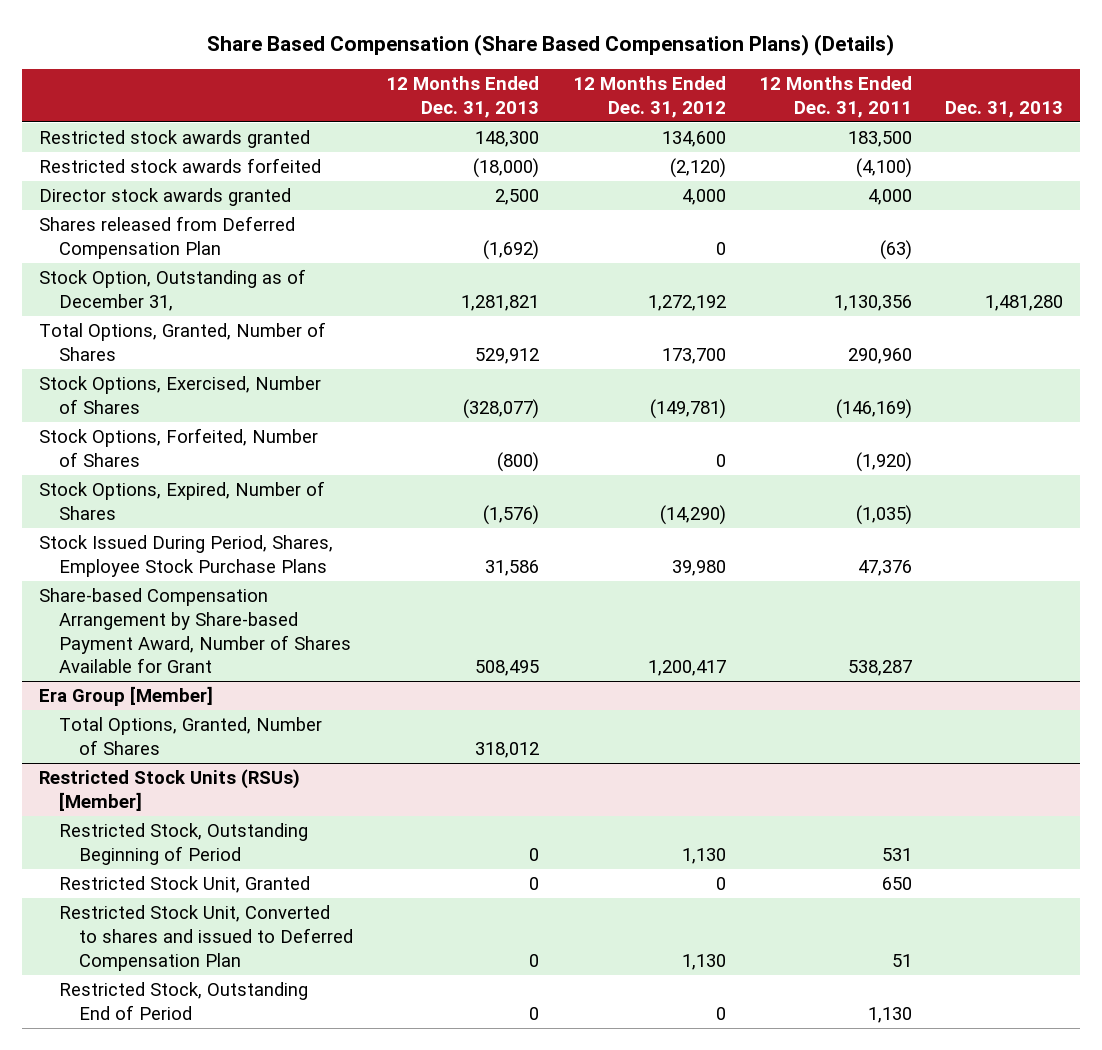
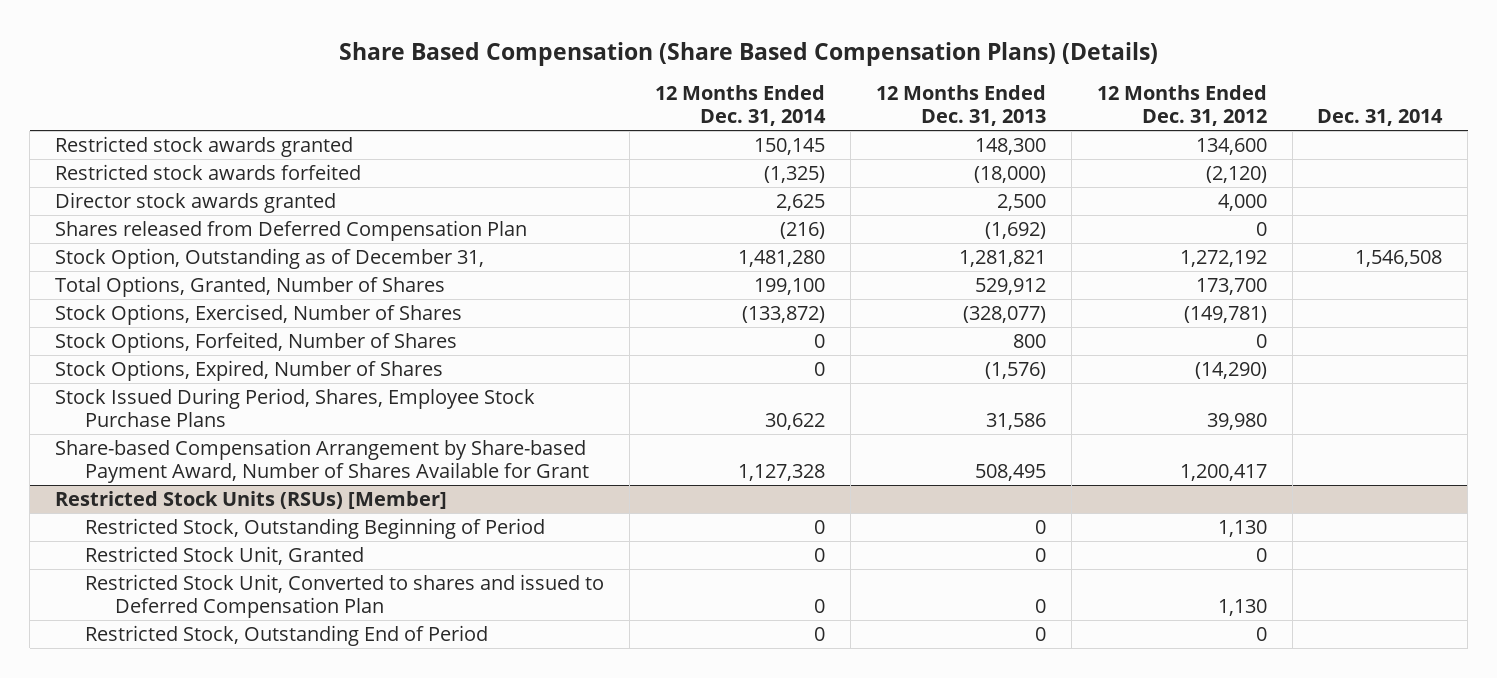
[758,76,912,118] 12 Months Ended Dec. 31, 2011 -> none
[945,100,1064,118] Dec. 31, 2013 -> none
none -> [654,85,826,126] 12 Months Ended Dec. 31, 2014
none -> [1317,108,1444,126] Dec. 31, 2014
[497,451,540,472] (800) -> [1012,333,1046,348] 800
[38,686,213,707] Era Group [Member] -> none
[58,717,322,755] Total Options, Granted, Number of Shares -> none

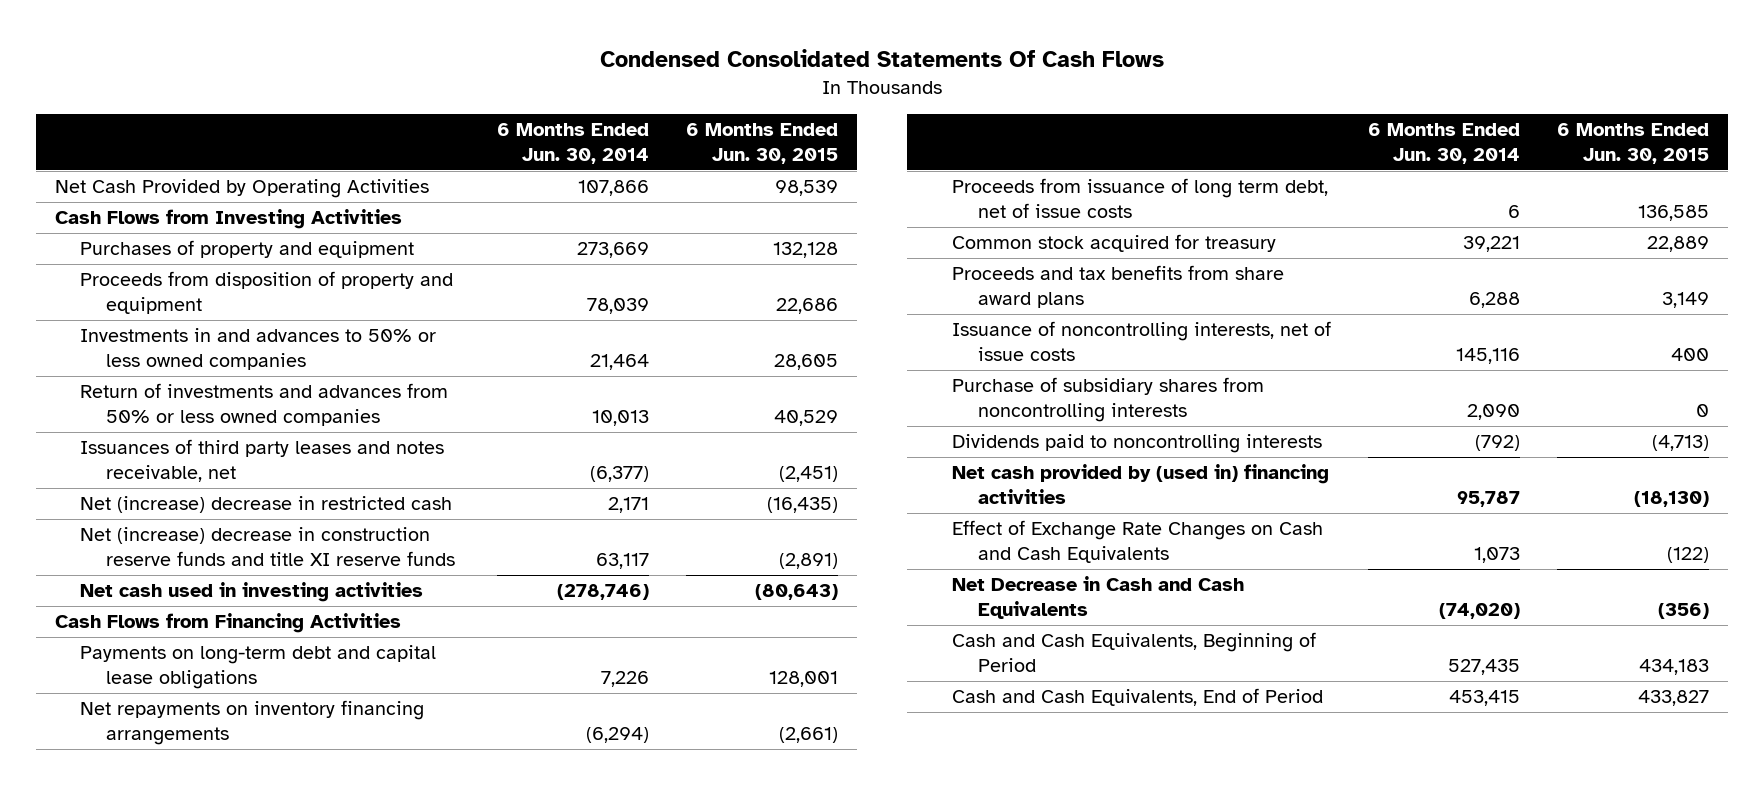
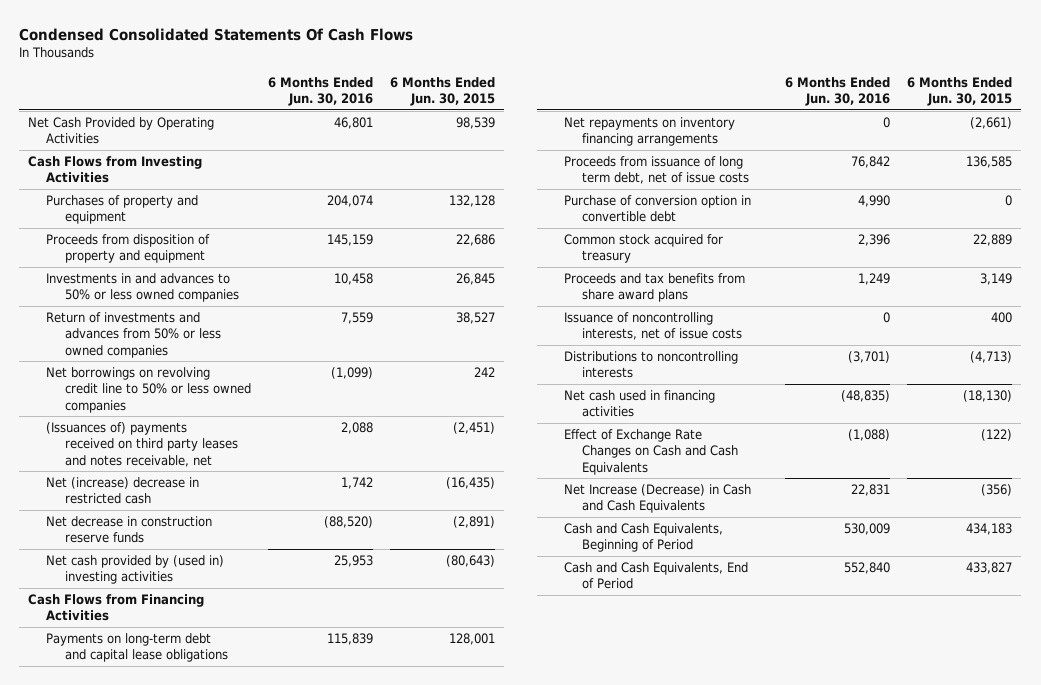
[496,123,649,165] 6 Months Ended Jun. 30, 2014 -> none
none -> [267,76,373,106] 6 Months Ended Jun. 30, 2016
[774,354,839,371] 28,605 -> [456,273,496,286] 26,845
[774,410,839,427] 40,529 -> [456,312,496,325] 38,527
none -> [46,367,251,413] Net borrowings on revolving credit line to 50% or less owned companies
[80,439,445,483] Issuances of third party leases and notes receivable, net -> [46,422,238,467] (Issuances of) payments received on third party leases and notes receivable, net
[80,527,456,567] Net (increase) decrease in construction reserve funds and title XI reserve funds -> [46,516,213,544] Net decrease in construction reserve funds
[80,582,424,603] Net cash used in investing activities -> [46,555,225,585] Net cash provided by (used in) investing activities
none -> [563,195,751,223] Purchase of conversion option in convertible debt
[951,377,1264,423] Purchase of subsidiary shares from noncontrolling interests -> none
[951,434,1322,454] Dividends paid to noncontrolling interests -> [563,351,738,379] Distributions to noncontrolling interests
[951,464,1329,505] Net cash provided by (used in) financing activities -> [563,390,715,418] Net cash used in financing activities
[951,576,1244,620] Net Decrease in Cash and Cash Equivalents -> [563,484,751,514] Net Increase (Decrease) in Cash and Cash Equivalents

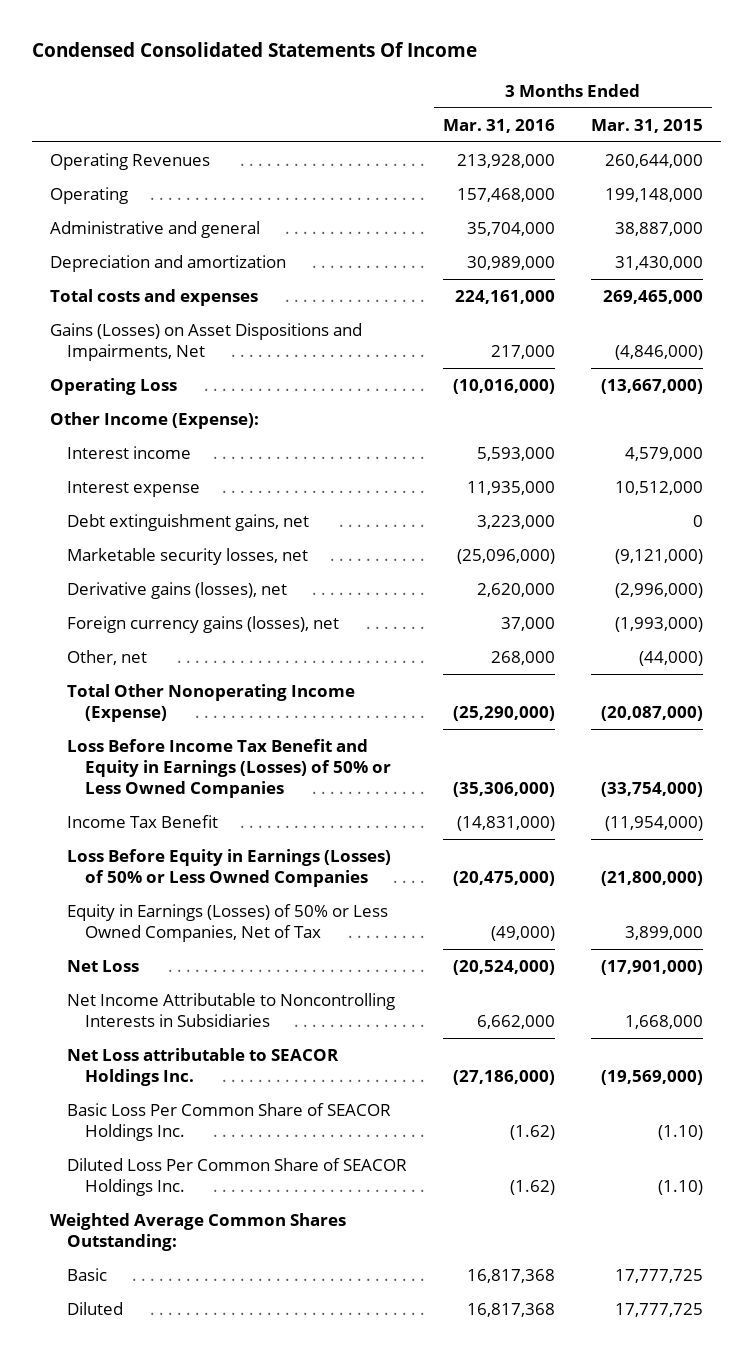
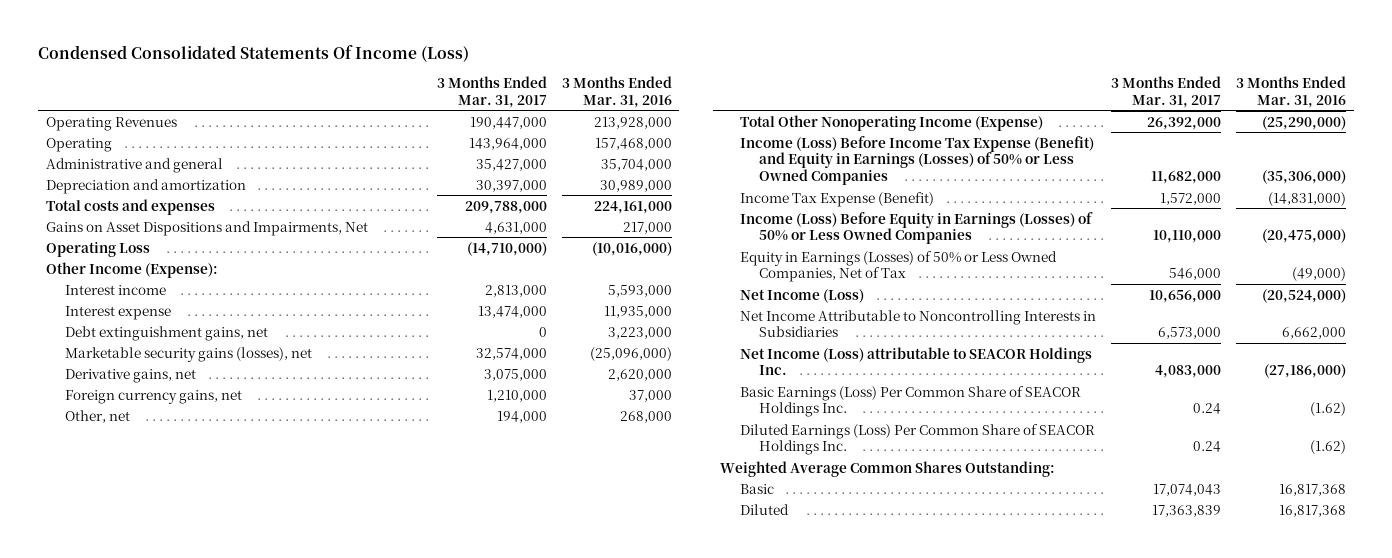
[31,42,477,58] Condensed Consolidated Statements Of Income -> [38,44,470,62] Condensed Consolidated Statements Of Income (Loss)
[590,118,703,133] Mar. 31, 2015 -> none
none -> [436,75,547,108] 3 Months Ended Mar. 31, 2017
[49,322,362,361] Gains (Losses) on Asset Dispositions and Impairments, Net -> [45,220,368,236] Gains on Asset Dispositions and Impairments, Net
[67,547,309,565] Marketable security losses, net -> [65,346,313,362] Marketable security gains (losses), net
[67,581,288,599] Derivative gains (losses), net -> [65,368,197,383] Derivative gains, net
[67,615,340,633] Foreign currency gains (losses), net -> [65,389,243,404] Foreign currency gains, net
[67,738,392,798] Loss Before Income Tax Benefit and Equity in Earnings (Losses) of 50% or Less Owned Companies -> [739,135,1094,186] Income (Loss) Before Income Tax Expense (Benefit) and Equity in Earnings (Losses) of 50% or Less Owned Companies
[67,814,219,828] Income Tax Benefit -> [739,191,934,207] Income Tax Expense (Benefit)
[67,848,392,887] Loss Before Equity in Earnings (Losses) of 50% or Less Owned Companies -> [739,211,1093,245] Income (Loss) Before Equity in Earnings (Losses) of 50% or Less Owned Companies
[67,959,140,972] Net Loss -> [739,288,864,303] Net Income (Loss)
[67,1047,340,1086] Net Loss attributable to SEACOR Holdings Inc. -> [739,346,1092,376] Net Income (Loss) attributable to SEACOR Holdings Inc.
[67,1102,392,1141] Basic Loss Per Common Share of SEACOR Holdings Inc. -> [739,385,1081,418] Basic Earnings (Loss) Per Common Share of SEACOR Holdings Inc.
[67,1157,408,1196] Diluted Loss Per Common Share of SEACOR Holdings Inc. -> [739,423,1095,456] Diluted Earnings (Loss) Per Common Share of SEACOR Holdings Inc.

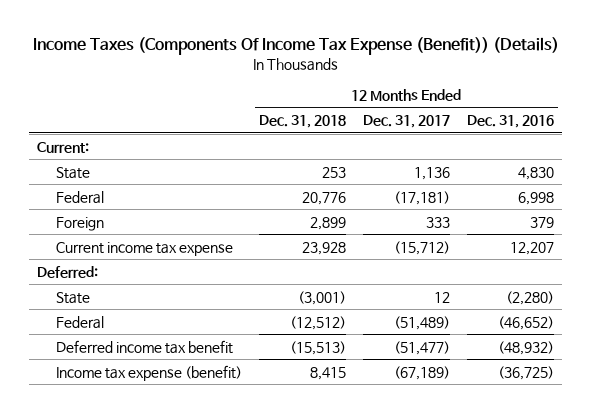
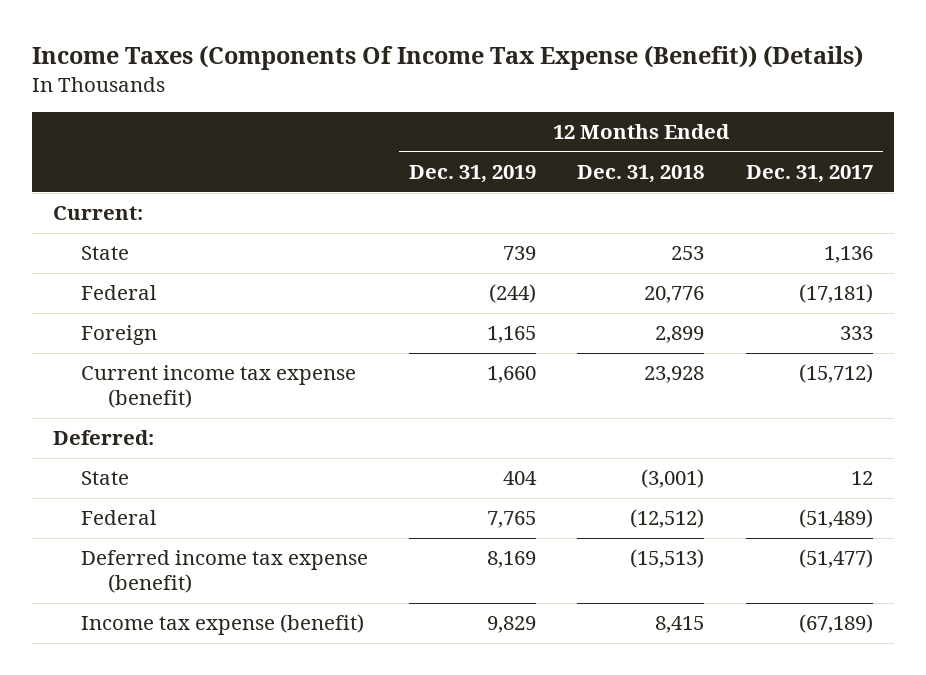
[466,115,554,129] Dec. 31, 2016 -> none
none -> [409,165,537,184] Dec. 31, 2019
[56,241,234,256] Current income tax expense -> [80,365,356,409] Current income tax expense (benefit)
[56,339,234,354] Deferred income tax benefit -> [80,550,368,594] Deferred income tax expense (benefit)

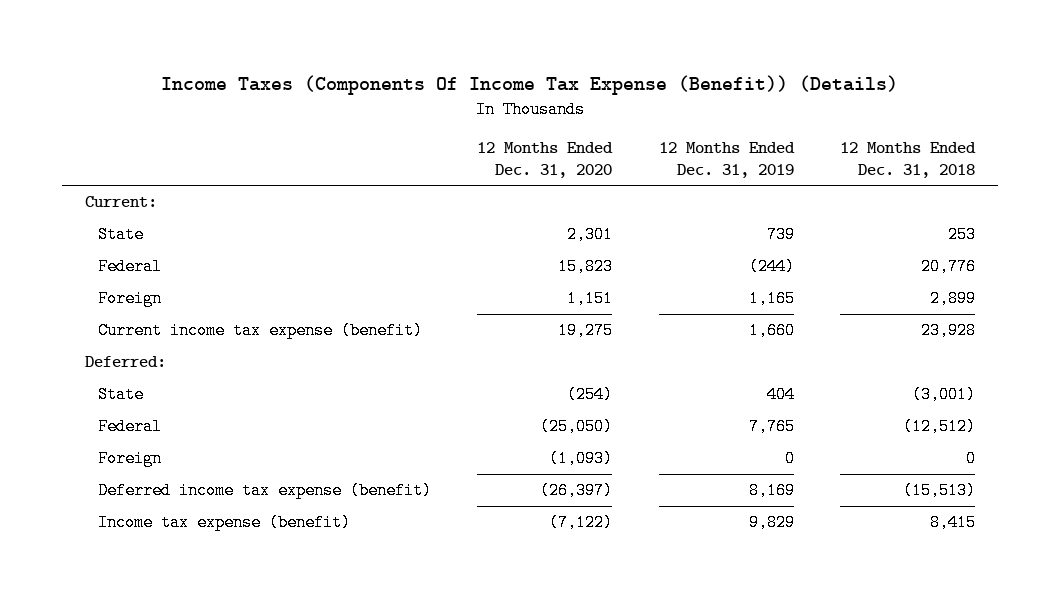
[745,165,873,184] Dec. 31, 2017 -> none
none -> [477,141,614,178] 12 Months Ended Dec. 31, 2020
none -> [97,450,162,468] Foreign

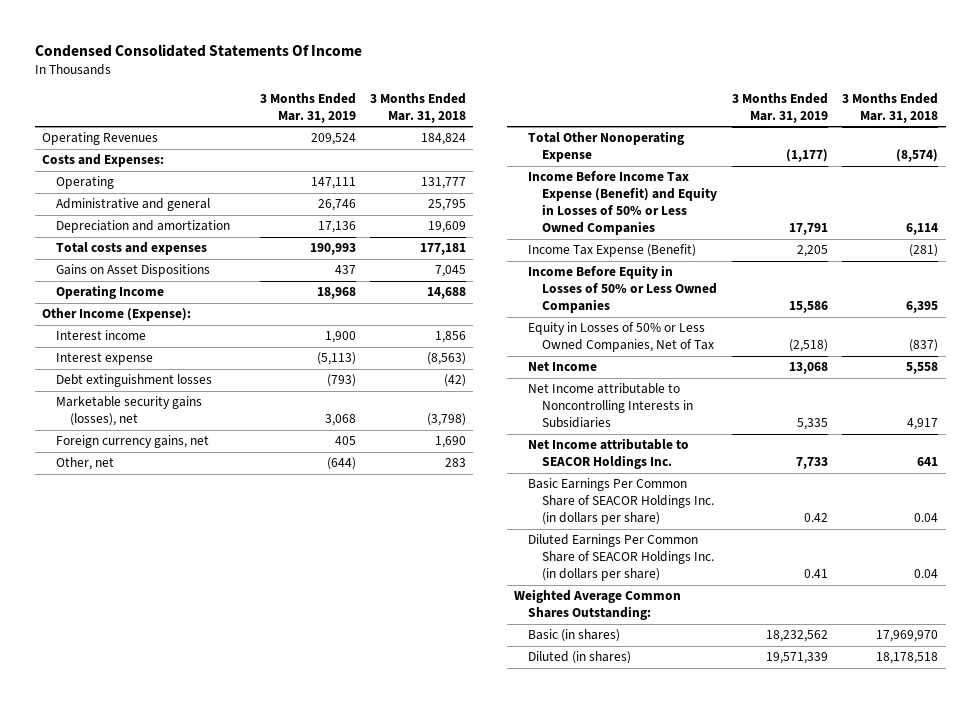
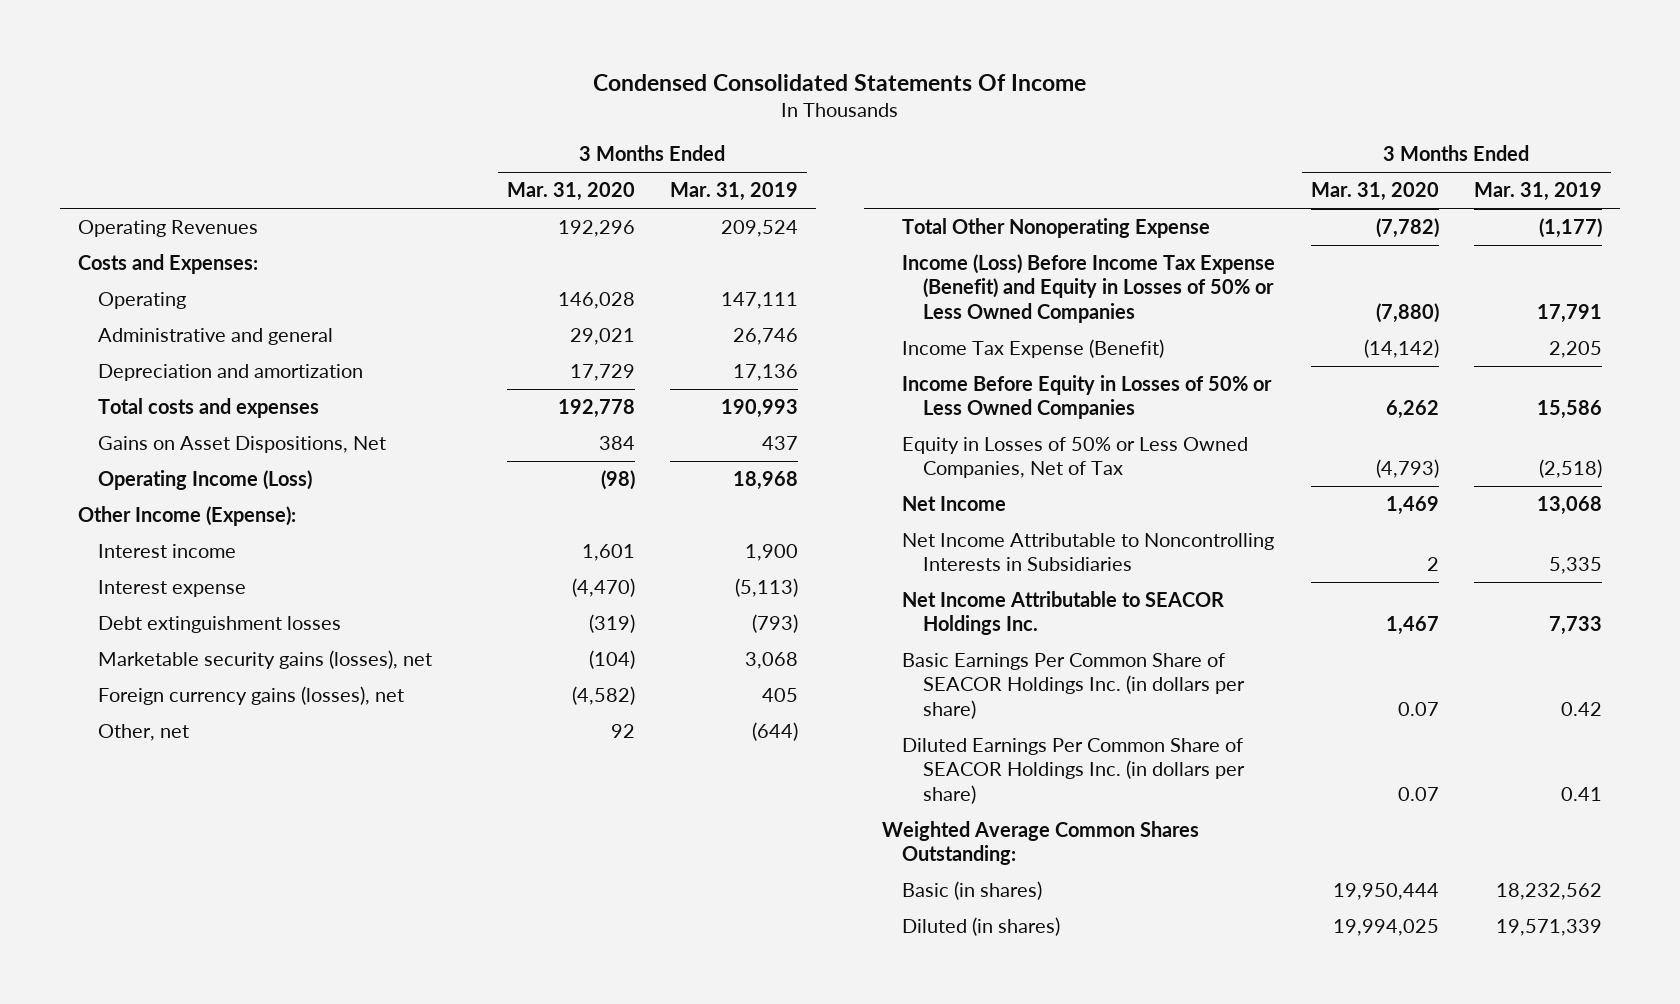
[370,92,467,123] 3 Months Ended Mar. 31, 2018 -> none
none -> [506,182,635,202] Mar. 31, 2020
[56,264,211,278] Gains on Asset Dispositions -> [98,435,387,453] Gains on Asset Dispositions, Net
[56,285,165,300] Operating Income -> [98,469,313,490] Operating Income (Loss)
[56,435,210,449] Foreign currency gains, net -> [98,685,405,705] Foreign currency gains (losses), net
[528,171,718,236] Income Before Income Tax Expense (Benefit) and Equity in Losses of 50% or Less Owned Companies -> [902,253,1276,323] Income (Loss) Before Income Tax Expense (Benefit) and Equity in Losses of 50% or Less Owned Companies
[528,383,694,429] Net Income attributable to Noncontrolling Interests in Subsidiaries -> [902,532,1275,572] Net Income Attributable to Noncontrolling Interests in Subsidiaries
[528,438,690,470] Net Income attributable to SEACOR Holdings Inc. -> [902,590,1225,636] Net Income Attributable to SEACOR Holdings Inc.

